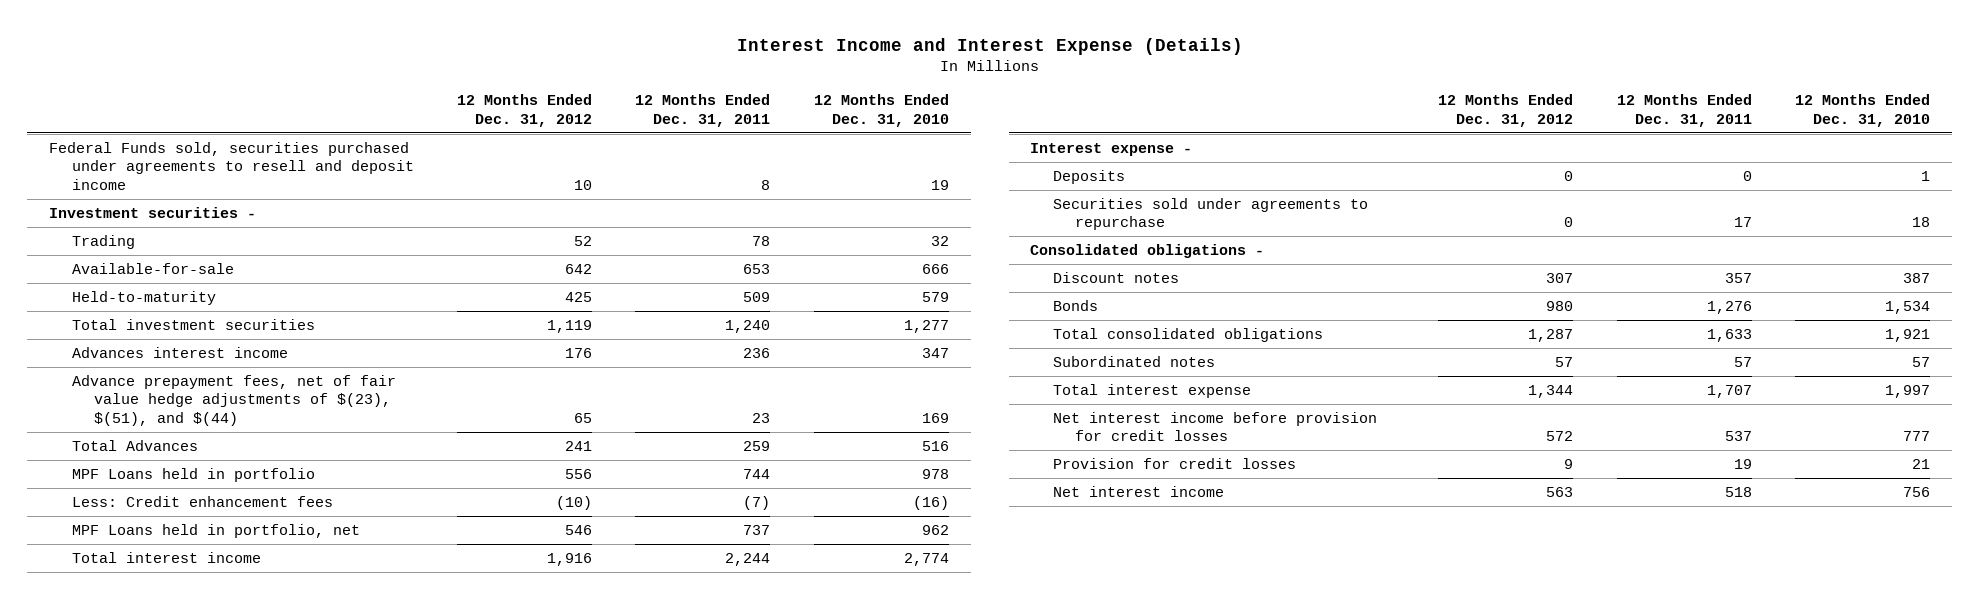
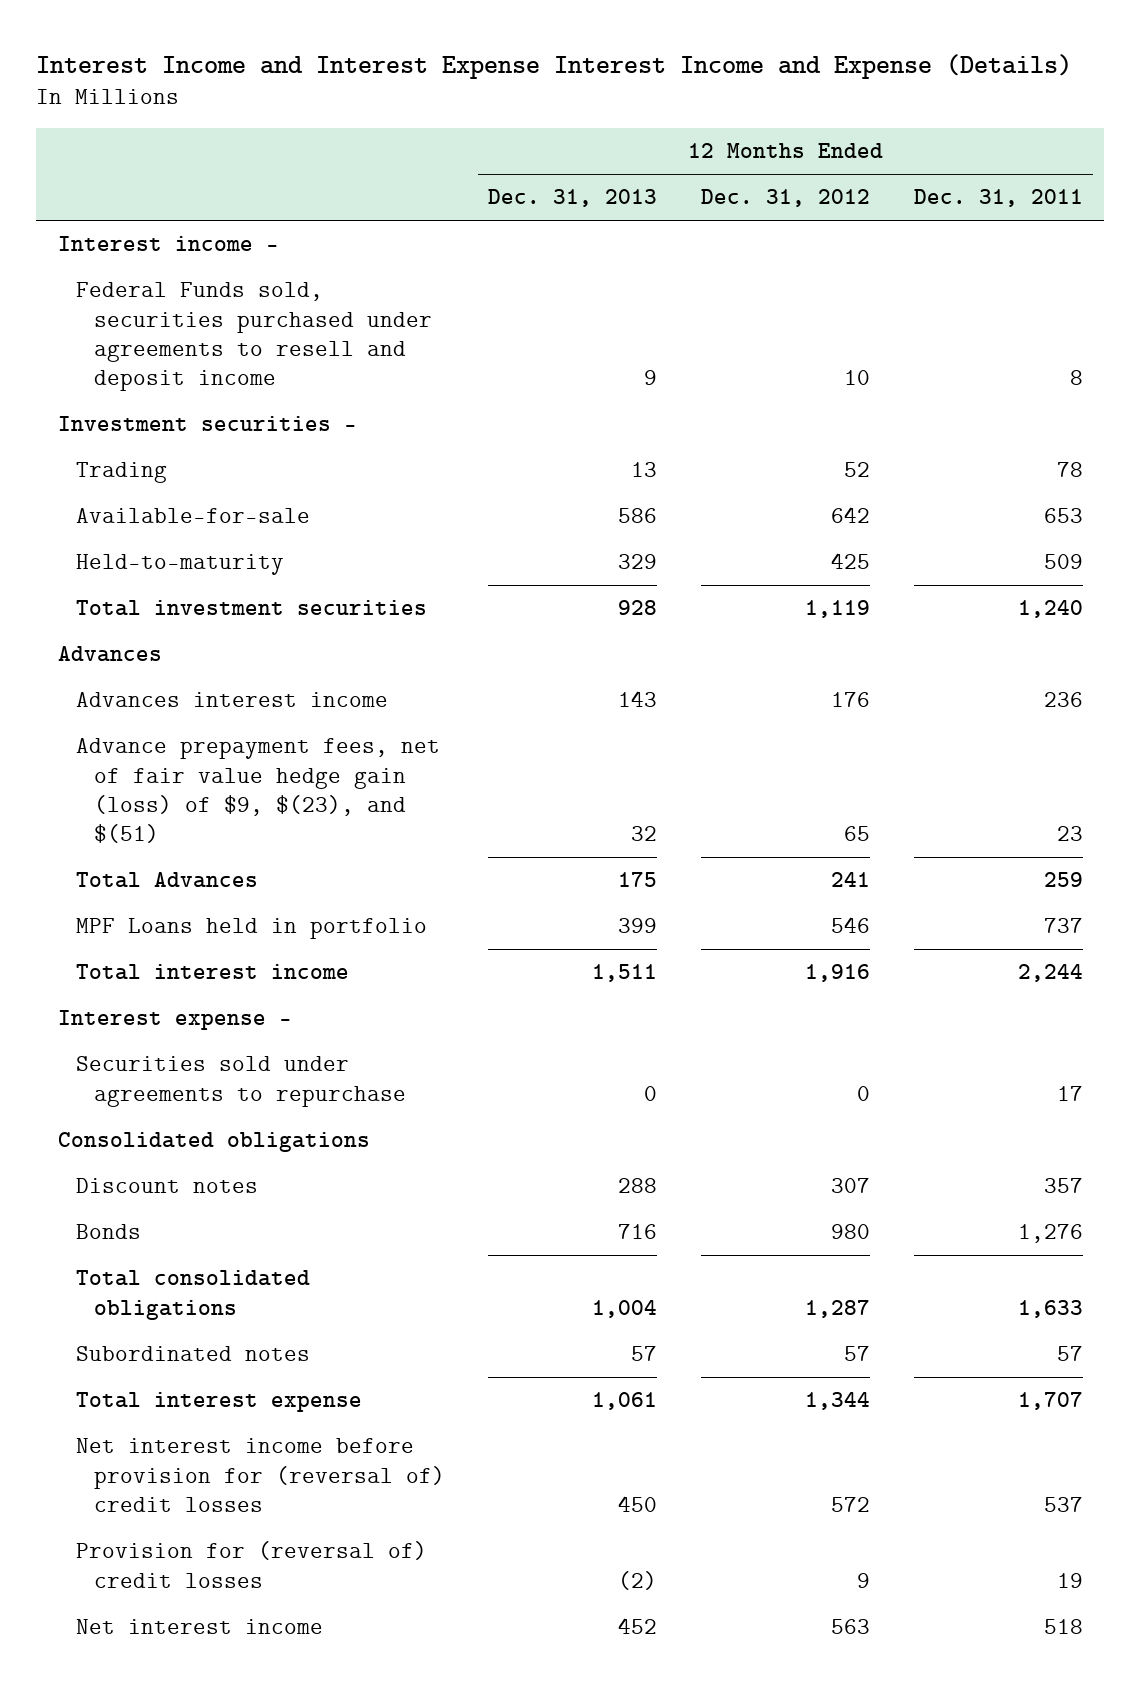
[736,37,1243,55] Interest Income and Interest Expense (Details) -> [36,53,1073,79] Interest Income and Interest Expense Interest Income and Expense (Details)
[813,94,949,127] 12 Months Ended Dec. 31, 2010 -> none
none -> [488,189,658,208] Dec. 31, 2013
none -> [58,236,280,252] Interest income -
none -> [58,646,163,663] Advances
[71,374,396,426] Advance prepayment fees, net of fair value hedge adjustments of $(23), $(51), and $(44) -> [76,738,441,843] Advance prepayment fees, net of fair value hedge gain (loss) of $9, $(23), and $(51)
[71,495,333,507] Less: Credit enhancement fees -> none
[71,523,360,538] MPF Loans held in portfolio, net -> none
[565,468,593,479] 556 -> [831,917,871,934] 546
[743,468,771,479] 744 -> [1043,918,1083,934] 737
[1052,169,1125,184] Deposits -> none
[1030,243,1265,258] Consolidated obligations - -> [58,1132,371,1153] Consolidated obligations
[1052,411,1377,442] Net interest income before provision for credit losses -> [76,1438,445,1512] Net interest income before provision for (reversal of) credit losses
[1052,457,1296,469] Provision for credit losses -> [76,1541,428,1588] Provision for (reversal of) credit losses

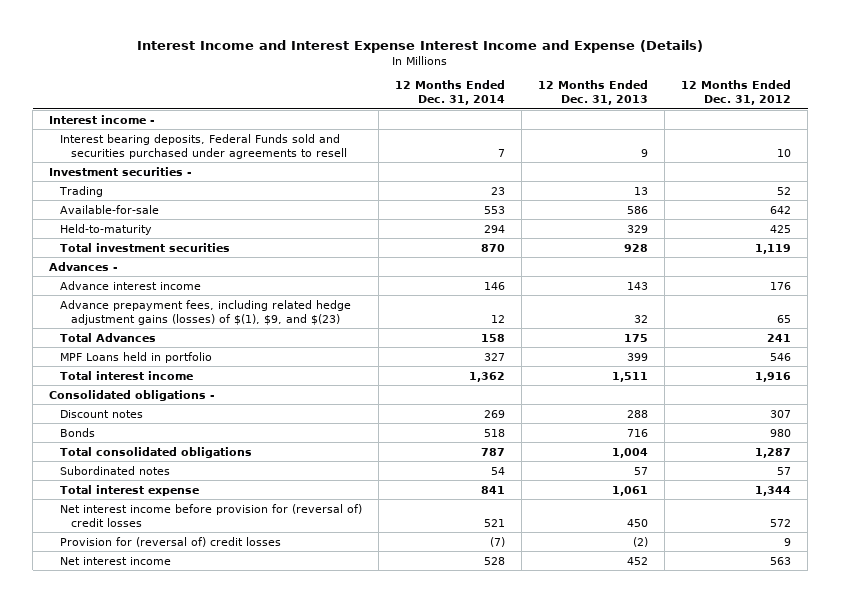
[913,189,1083,208] Dec. 31, 2011 -> none
none -> [395,80,506,106] 12 Months Ended Dec. 31, 2014
[76,282,432,391] Federal Funds sold, securities purchased under agreements to resell and deposit income -> [60,133,347,159] Interest bearing deposits, Federal Funds sold and securities purchased under agreements to resell
[58,646,163,663] Advances -> [49,261,119,271] Advances -
[76,692,389,708] Advances interest income -> [60,280,202,290] Advance interest income
[76,738,441,843] Advance prepayment fees, net of fair value hedge gain (loss) of $9, $(23), and $(51) -> [60,299,352,325] Advance prepayment fees, including related hedge adjustment gains (losses) of $(1), $9, and $(23)
[58,1010,293,1031] Interest expense - -> none
[76,1056,406,1107] Securities sold under agreements to repurchase -> none
[58,1132,371,1153] Consolidated obligations -> [49,389,216,401] Consolidated obligations -

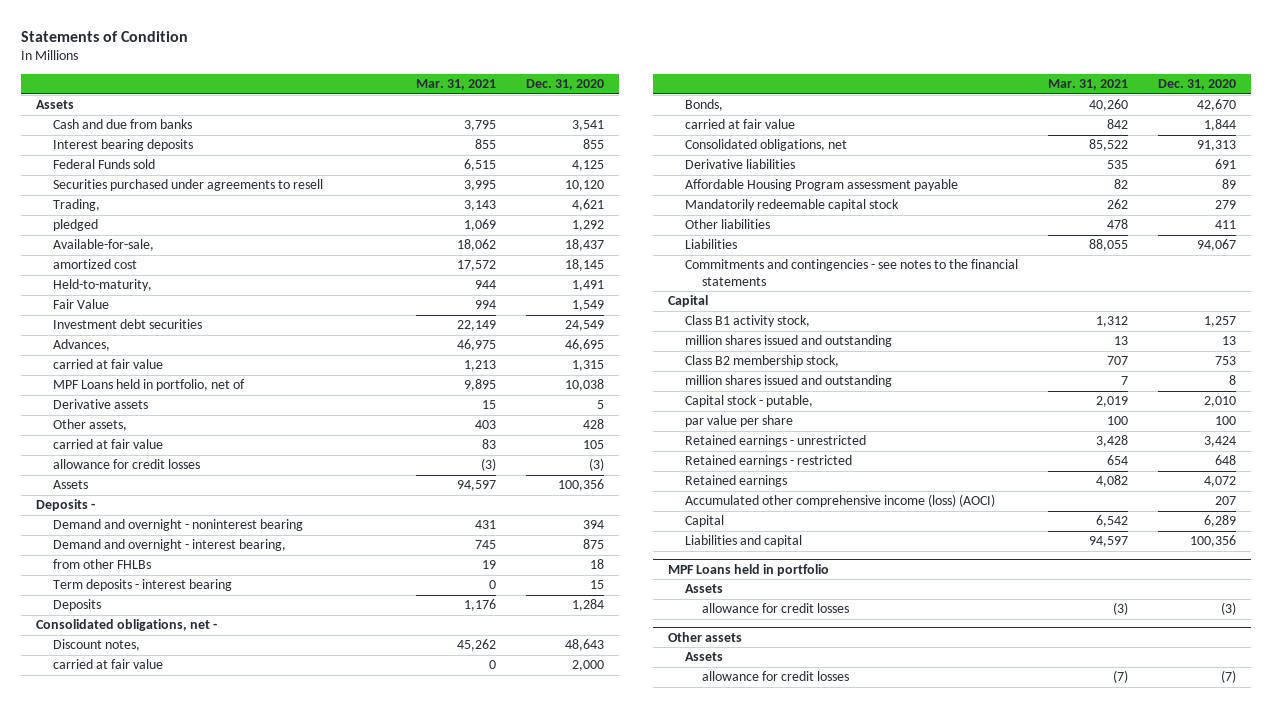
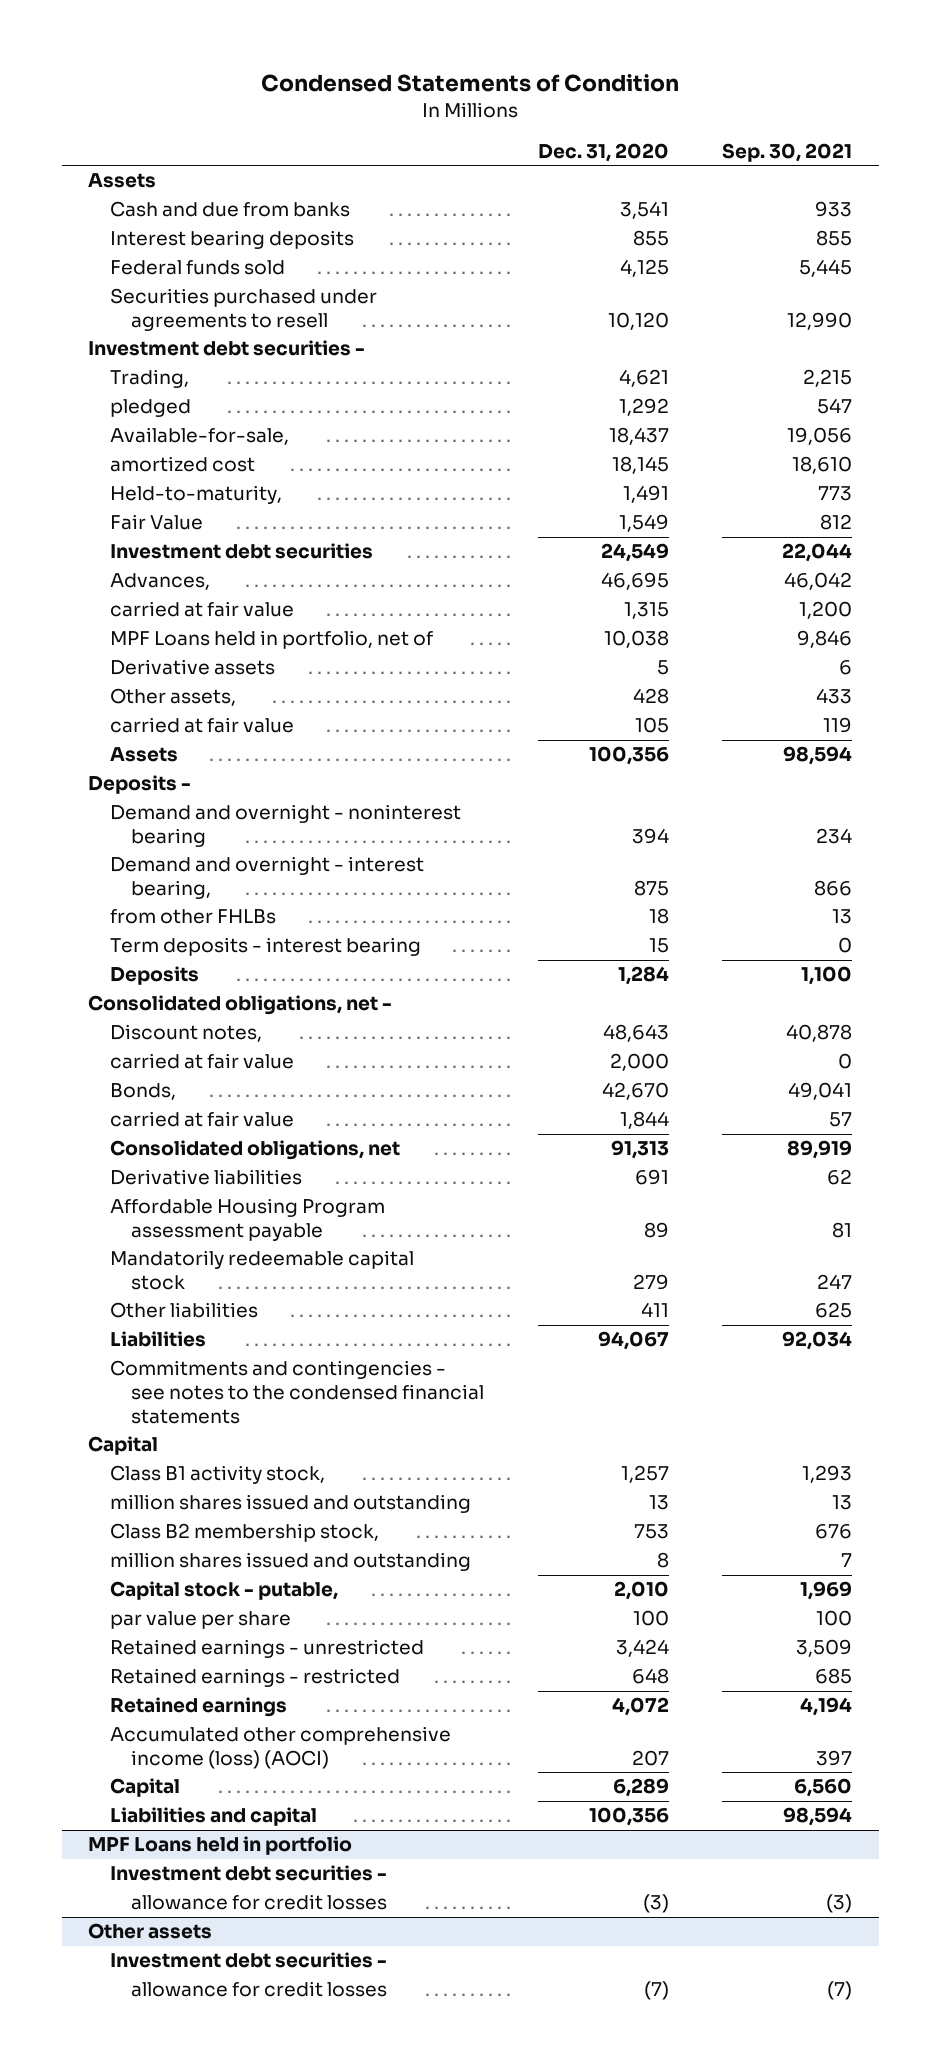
[21,31,189,43] Statements of Condition -> [261,74,680,93] Condensed Statements of Condition
[415,79,496,91] Mar. 31, 2021 -> none
none -> [722,142,853,162] Sep. 30, 2021
[52,159,155,170] Federal Funds sold -> [109,260,285,276] Federal funds sold
none -> [88,340,366,357] Investment debt securities -
[52,459,200,470] allowance for credit losses -> none
[684,259,1018,286] Commitments and contingencies - see notes to the financial statements -> [109,1360,485,1424] Commitments and contingencies - see notes to the condensed financial statements
[684,584,723,594] Assets -> none
none -> [109,1865,387,1882] Investment debt securities -
[684,652,723,662] Assets -> none
none -> [109,1952,387,1969] Investment debt securities -

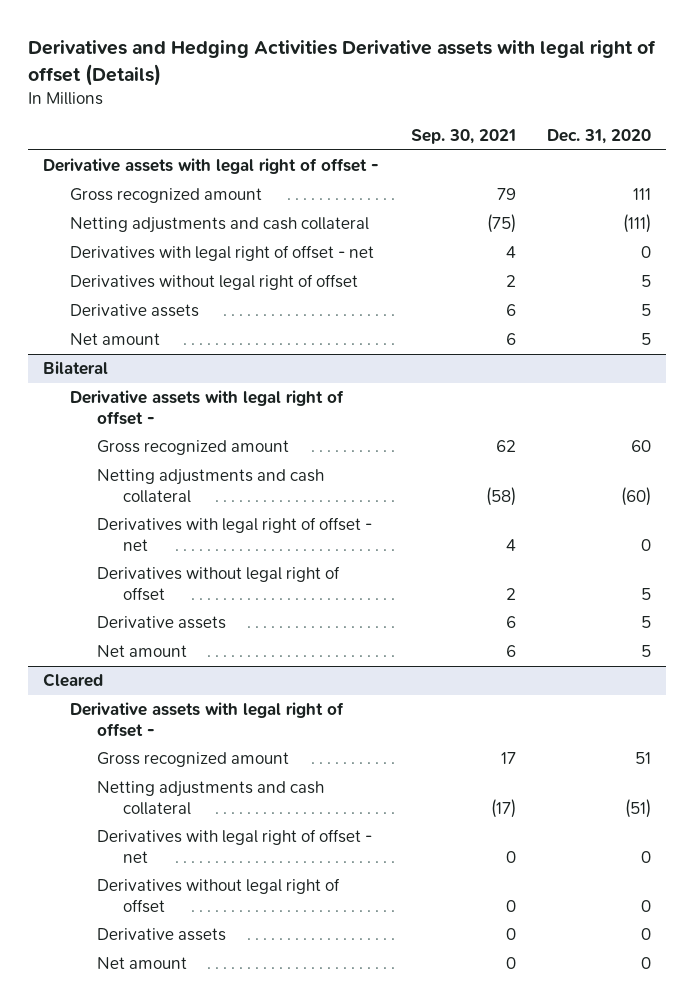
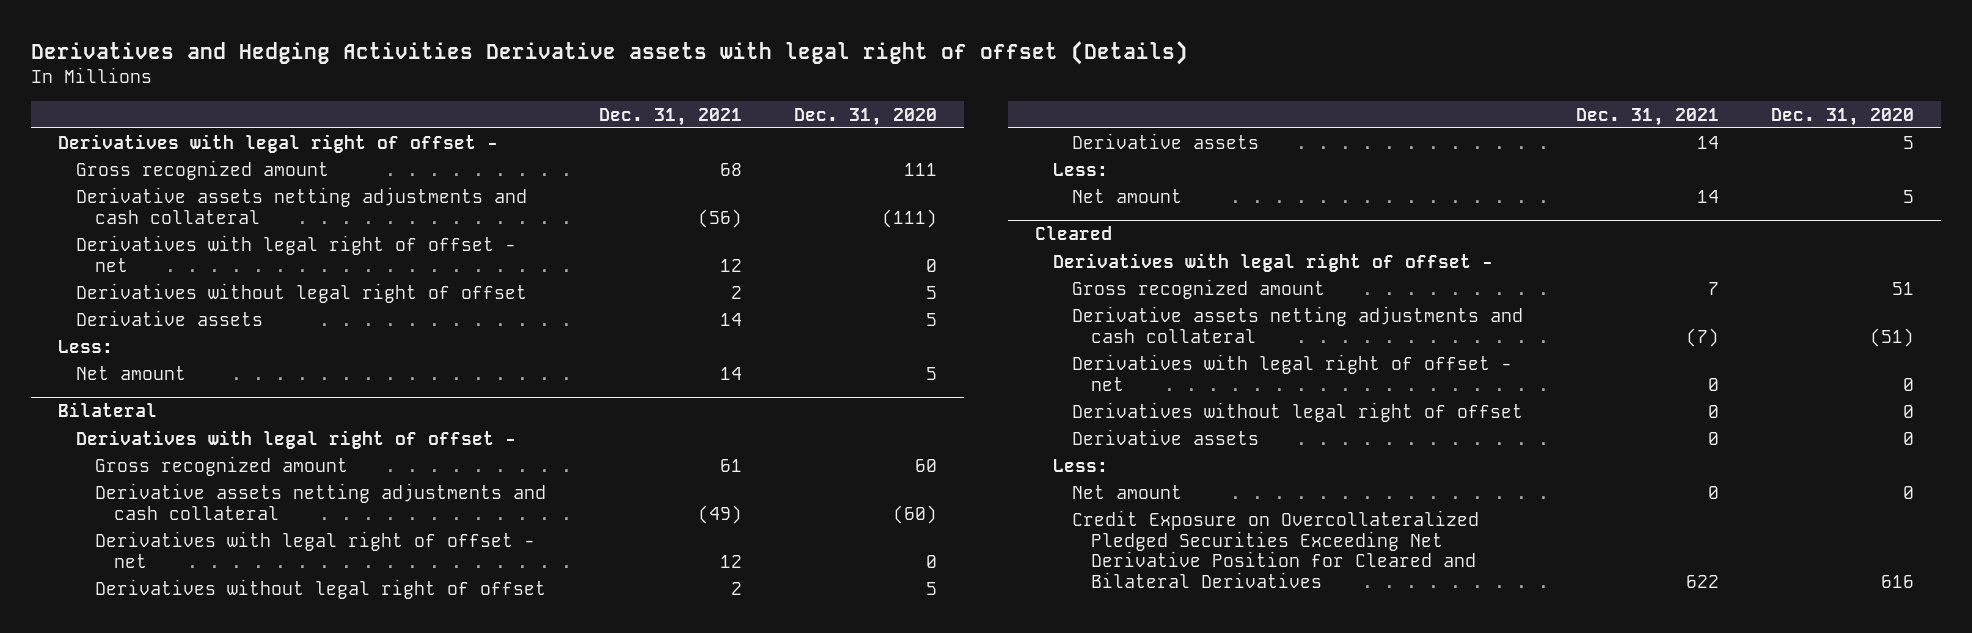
[410,129,516,145] Sep. 30, 2021 -> none
none -> [598,107,742,126] Dec. 31, 2021
[43,158,380,175] Derivative assets with legal right of offset - -> [57,133,498,153] Derivatives with legal right of offset -
[70,217,370,234] Netting adjustments and cash collateral -> [76,186,528,224] Derivative assets netting adjustments and cash collateral
none -> [57,339,113,353] Less:
[70,390,345,425] Derivative assets with legal right of offset - -> [76,429,517,449] Derivatives with legal right of offset -
[96,469,324,503] Netting adjustments and cash collateral -> [95,482,547,520] Derivative assets netting adjustments and cash collateral
none -> [1053,162,1109,176] Less:
[70,702,345,737] Derivative assets with legal right of offset - -> [1053,252,1494,272] Derivatives with legal right of offset -
[96,781,324,815] Netting adjustments and cash collateral -> [1071,305,1523,343] Derivative assets netting adjustments and cash collateral
none -> [1053,458,1109,472] Less:
none -> [1071,509,1479,588] Credit Exposure on Overcollateralized Pledged Securities Exceeding Net Derivative Position for Cleared and Bilateral Derivatives

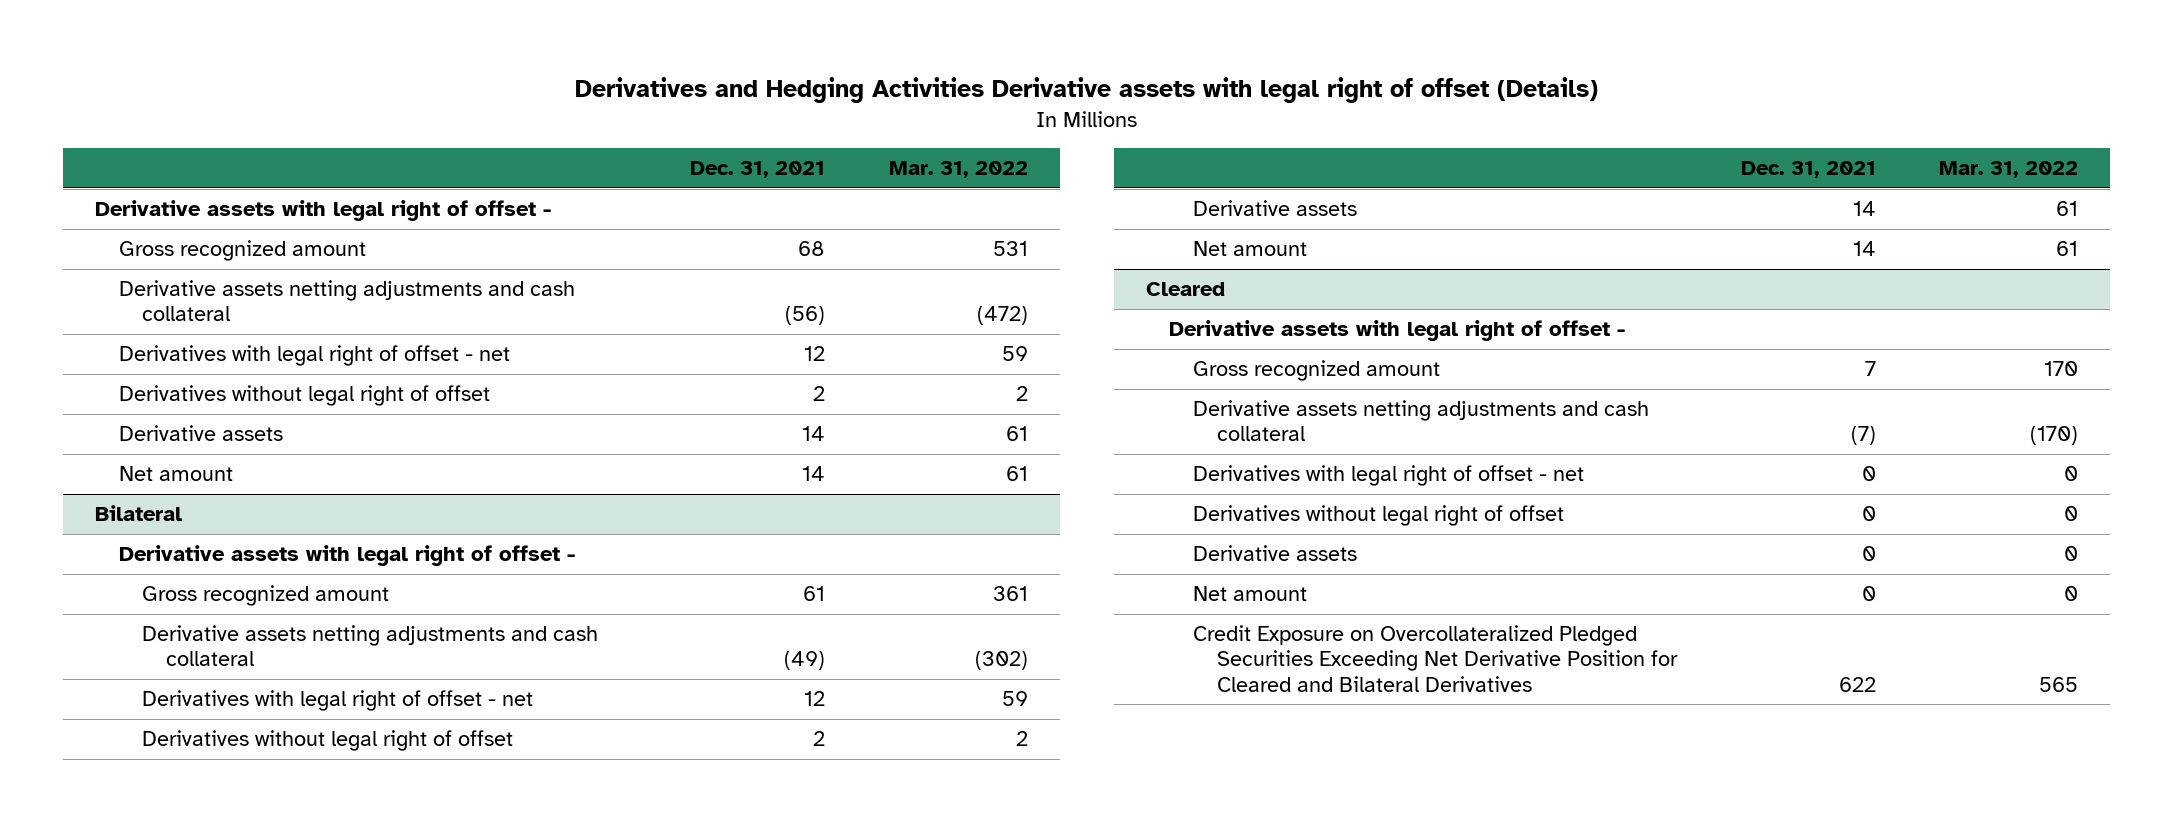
[794,107,938,126] Dec. 31, 2020 -> none
none -> [888,161,1028,179] Mar. 31, 2022
[57,133,498,153] Derivatives with legal right of offset - -> [95,200,552,222] Derivative assets with legal right of offset -
[57,339,113,353] Less: -> none
[76,429,517,449] Derivatives with legal right of offset - -> [118,545,575,567] Derivative assets with legal right of offset -
[1053,162,1109,176] Less: -> none
[1053,252,1494,272] Derivatives with legal right of offset - -> [1169,320,1626,342] Derivative assets with legal right of offset -
[1053,458,1109,472] Less: -> none

